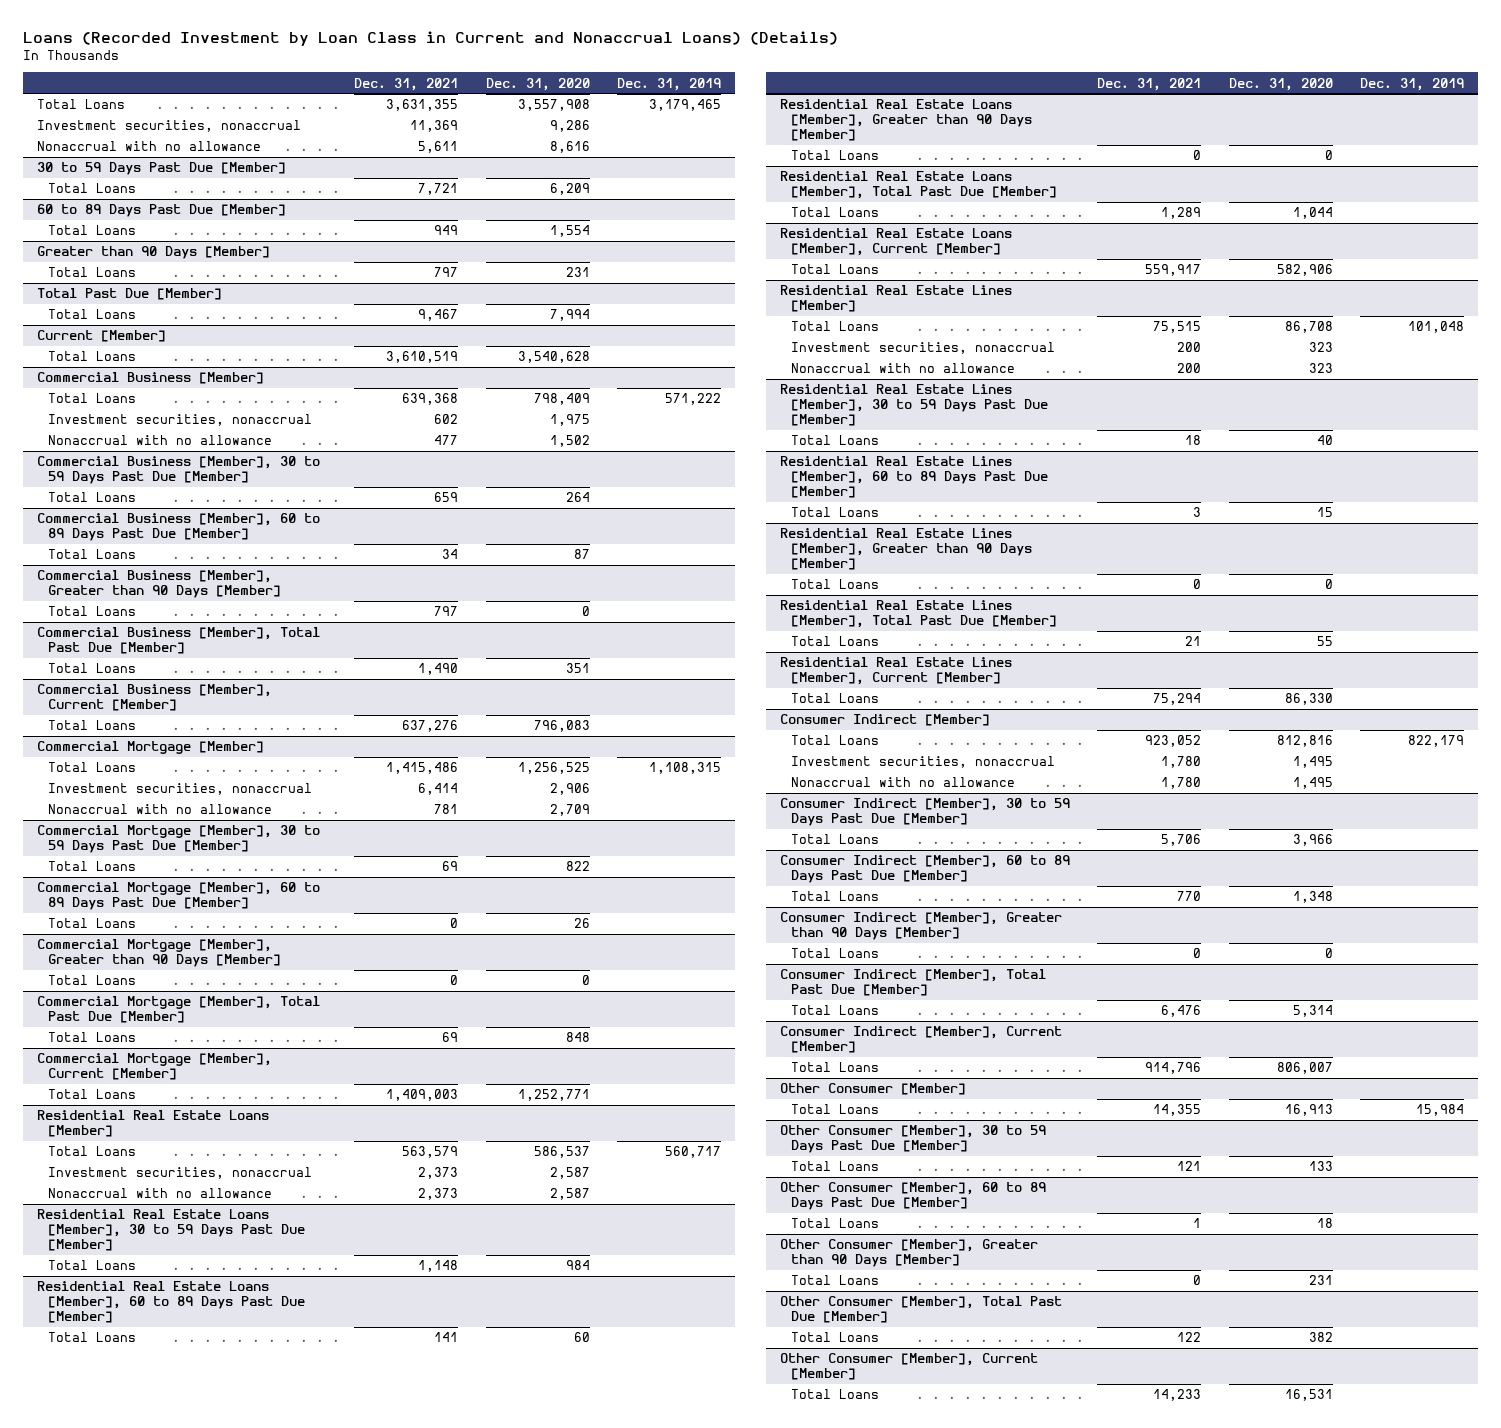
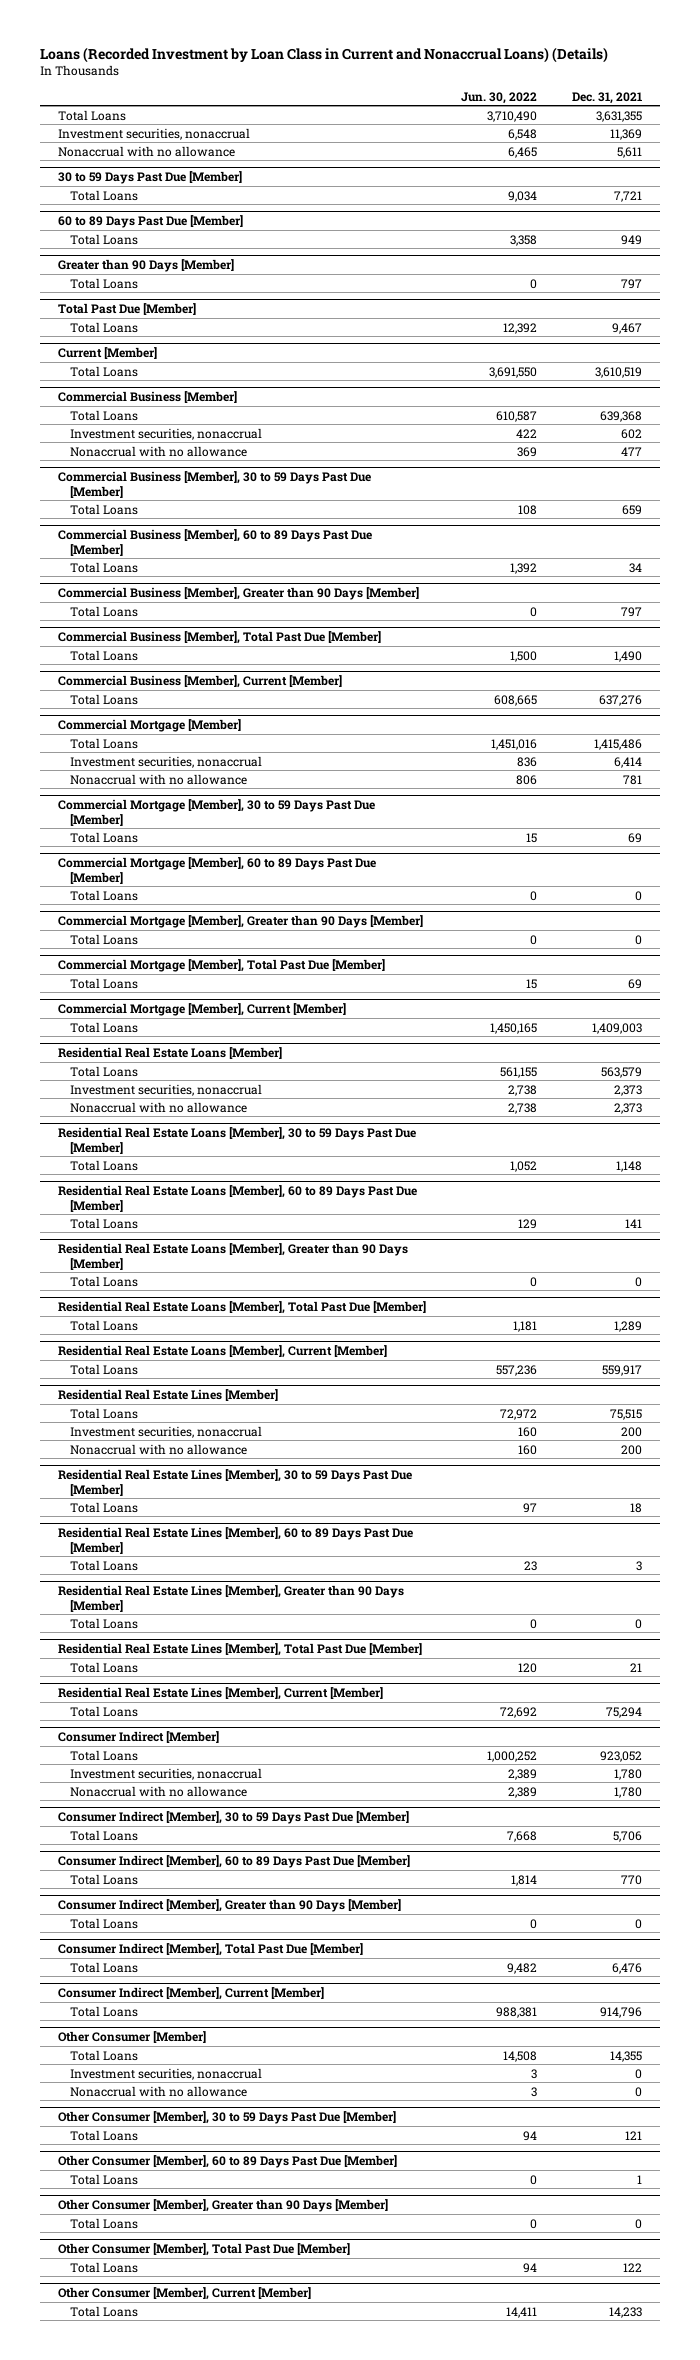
[485,77,590,91] Dec. 31, 2020 -> none
[616,77,721,91] Dec. 31, 2019 -> none
none -> [461,91,538,104] Jun. 30, 2022
none -> [70,2067,263,2080] Investment securities, nonaccrual
none -> [70,2085,248,2097] Nonaccrual with no allowance

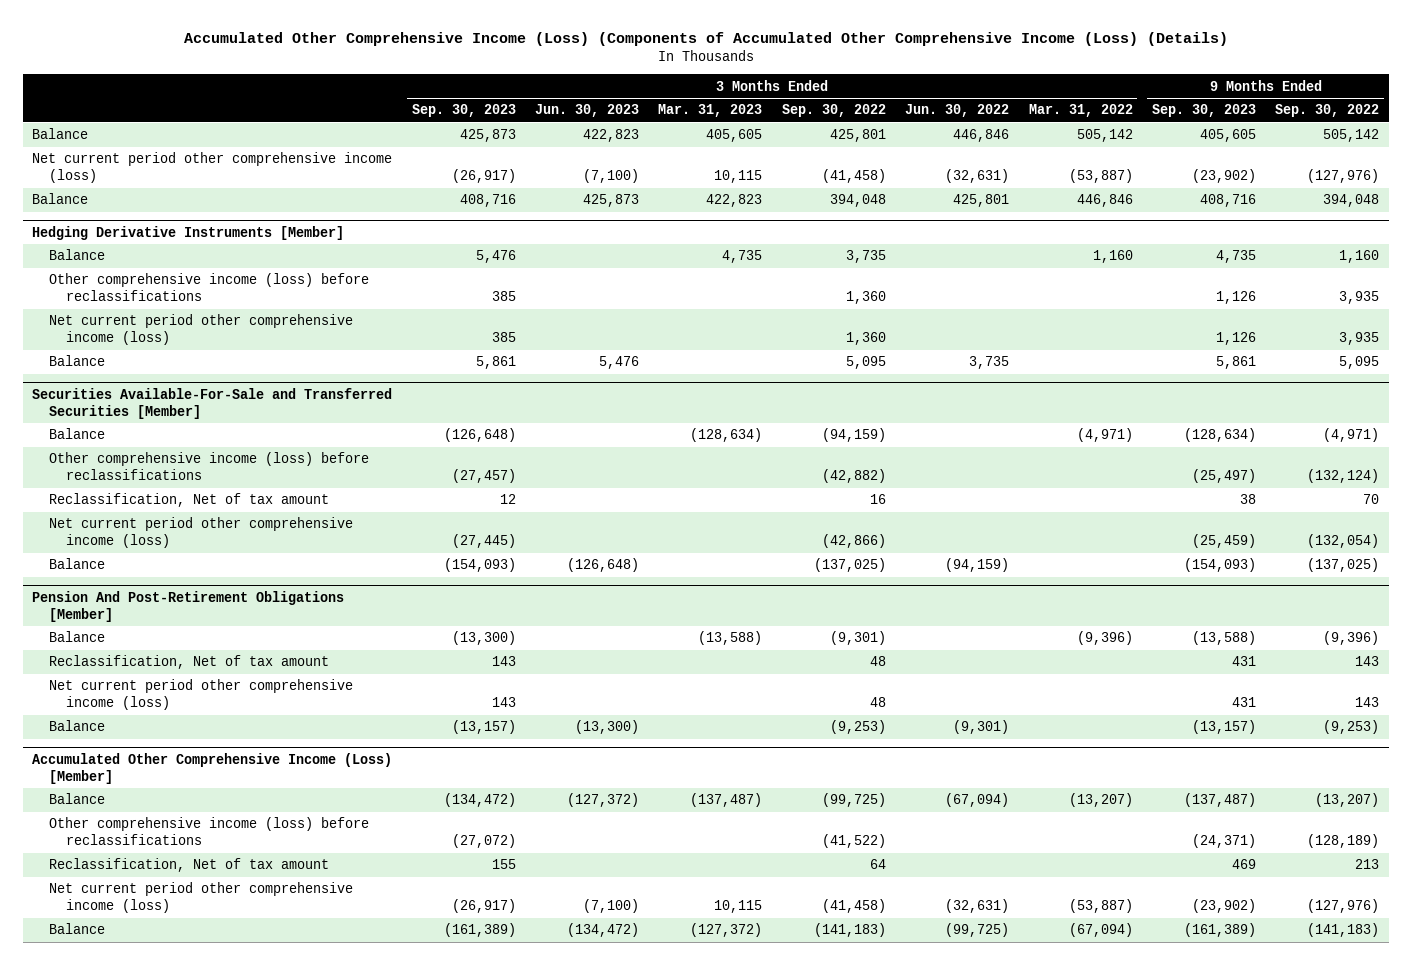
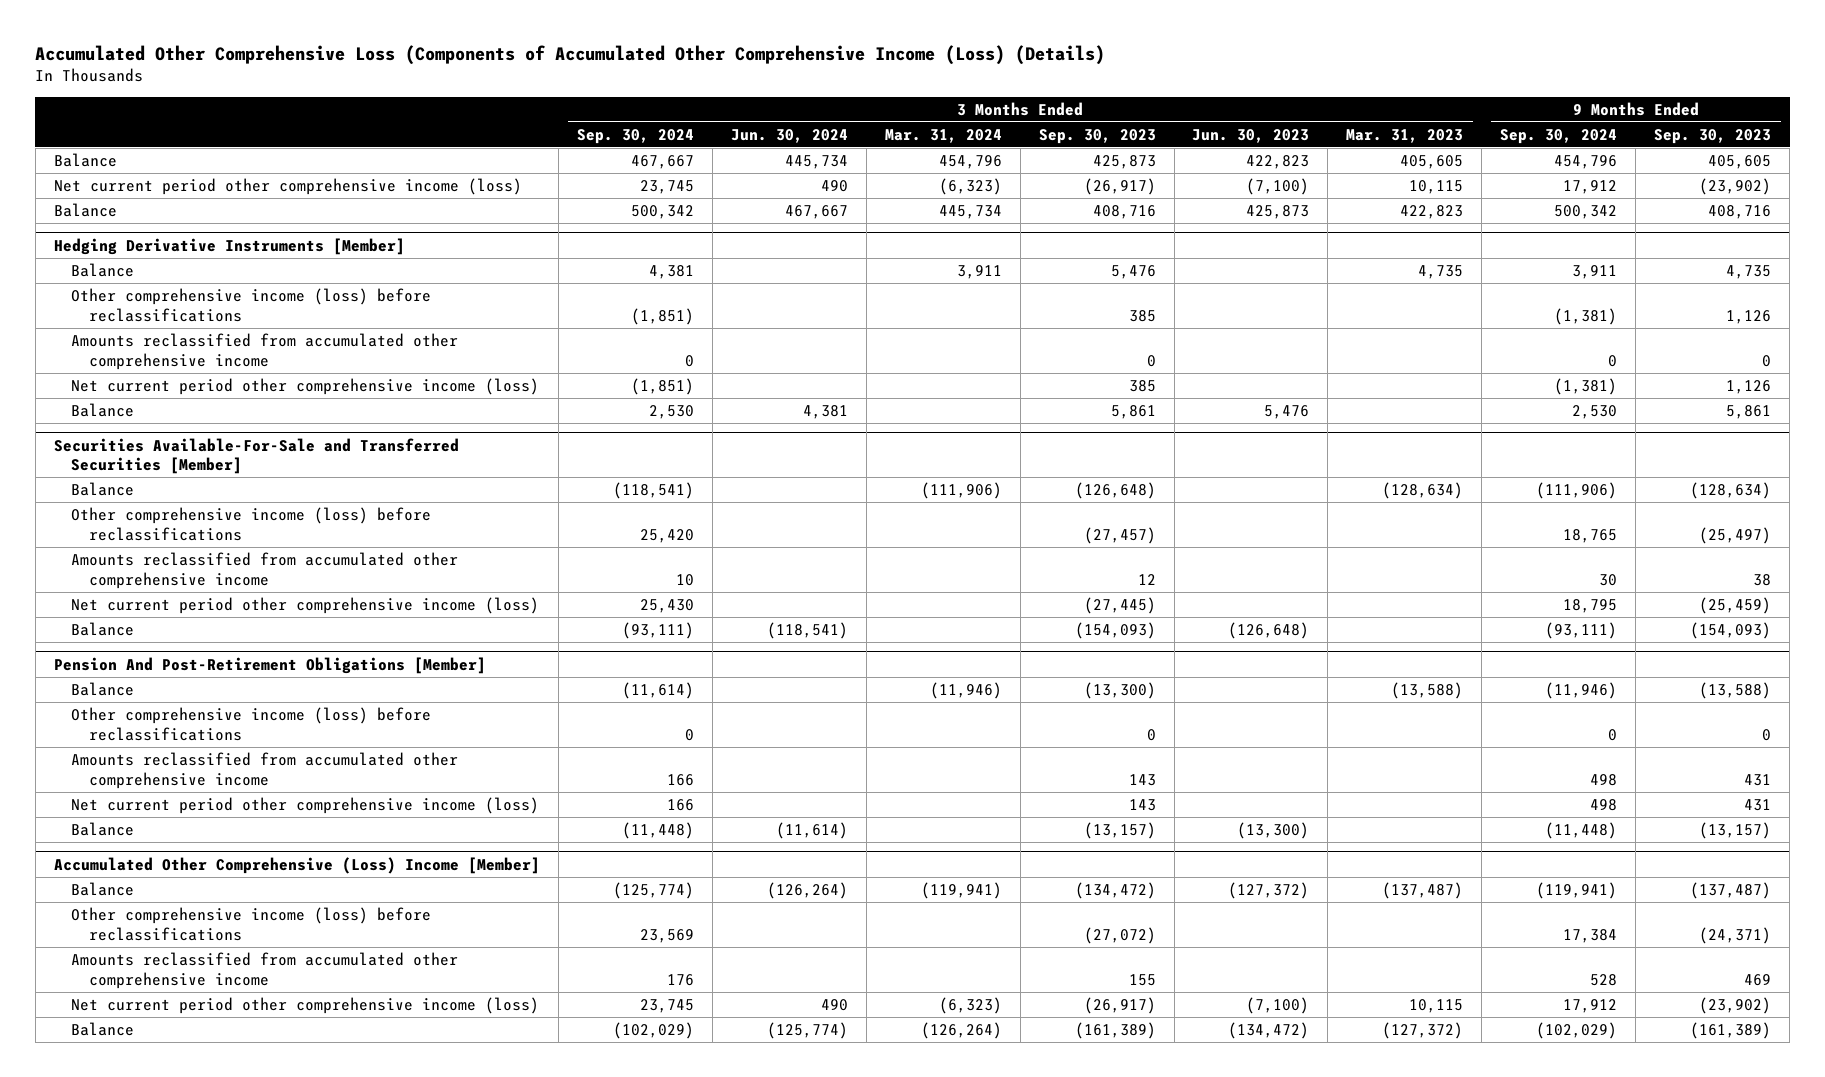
[183,32,1228,47] Accumulated Other Comprehensive Income (Loss) (Components of Accumulated Other Comprehensive Income (Loss) (Details) -> [35,44,1106,65] Accumulated Other Comprehensive Loss (Components of Accumulated Other Comprehensive Income (Loss) (Details)
[781,104,886,118] Sep. 30, 2022 -> none
[905,104,1010,118] Jun. 30, 2022 -> none
[1028,104,1133,118] Mar. 31, 2022 -> none
[1275,104,1380,118] Sep. 30, 2022 -> none
none -> [576,128,694,144] Sep. 30, 2024
none -> [730,128,848,143] Jun. 30, 2024
none -> [884,128,1002,143] Mar. 31, 2024
none -> [1500,128,1618,144] Sep. 30, 2024
none -> [71,333,459,370] Amounts reclassified from accumulated other comprehensive income
[49,493,330,508] Reclassification, Net of tax amount -> [71,552,459,589] Amounts reclassified from accumulated other comprehensive income
none -> [71,707,432,741] Other comprehensive income (loss) before reclassifications
[49,655,330,670] Reclassification, Net of tax amount -> [71,752,459,789] Amounts reclassified from accumulated other comprehensive income
[32,752,393,784] Accumulated Other Comprehensive Income (Loss) [Member] -> [53,856,540,874] Accumulated Other Comprehensive (Loss) Income [Member]
[49,858,330,873] Reclassification, Net of tax amount -> [71,952,459,989] Amounts reclassified from accumulated other comprehensive income

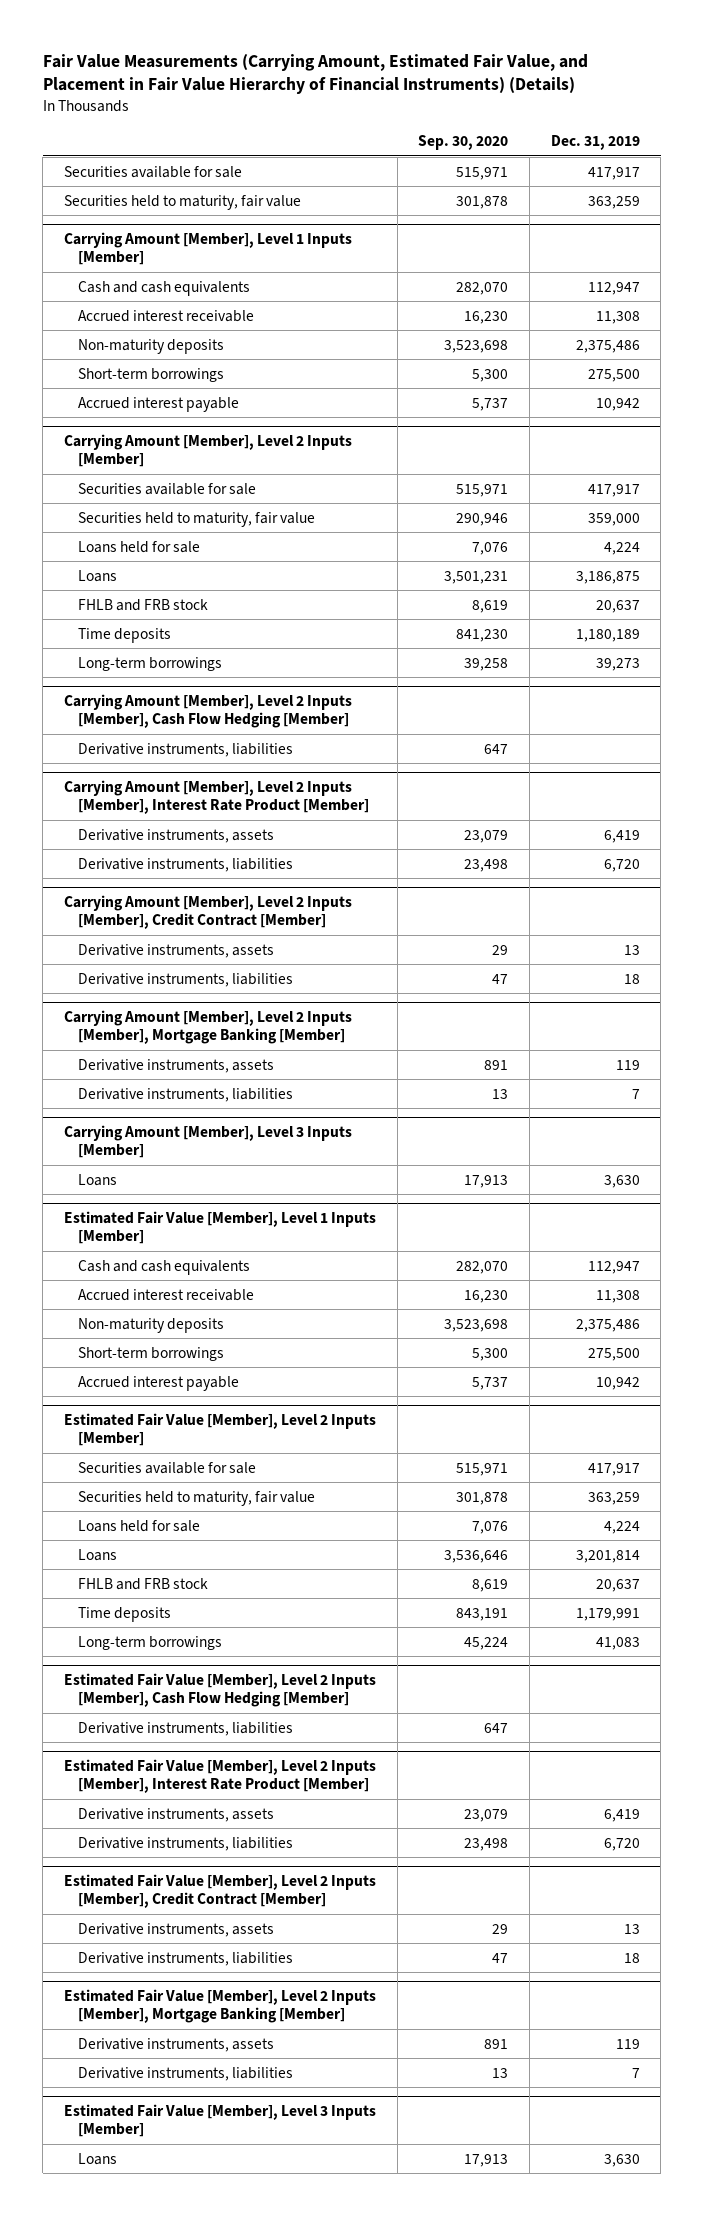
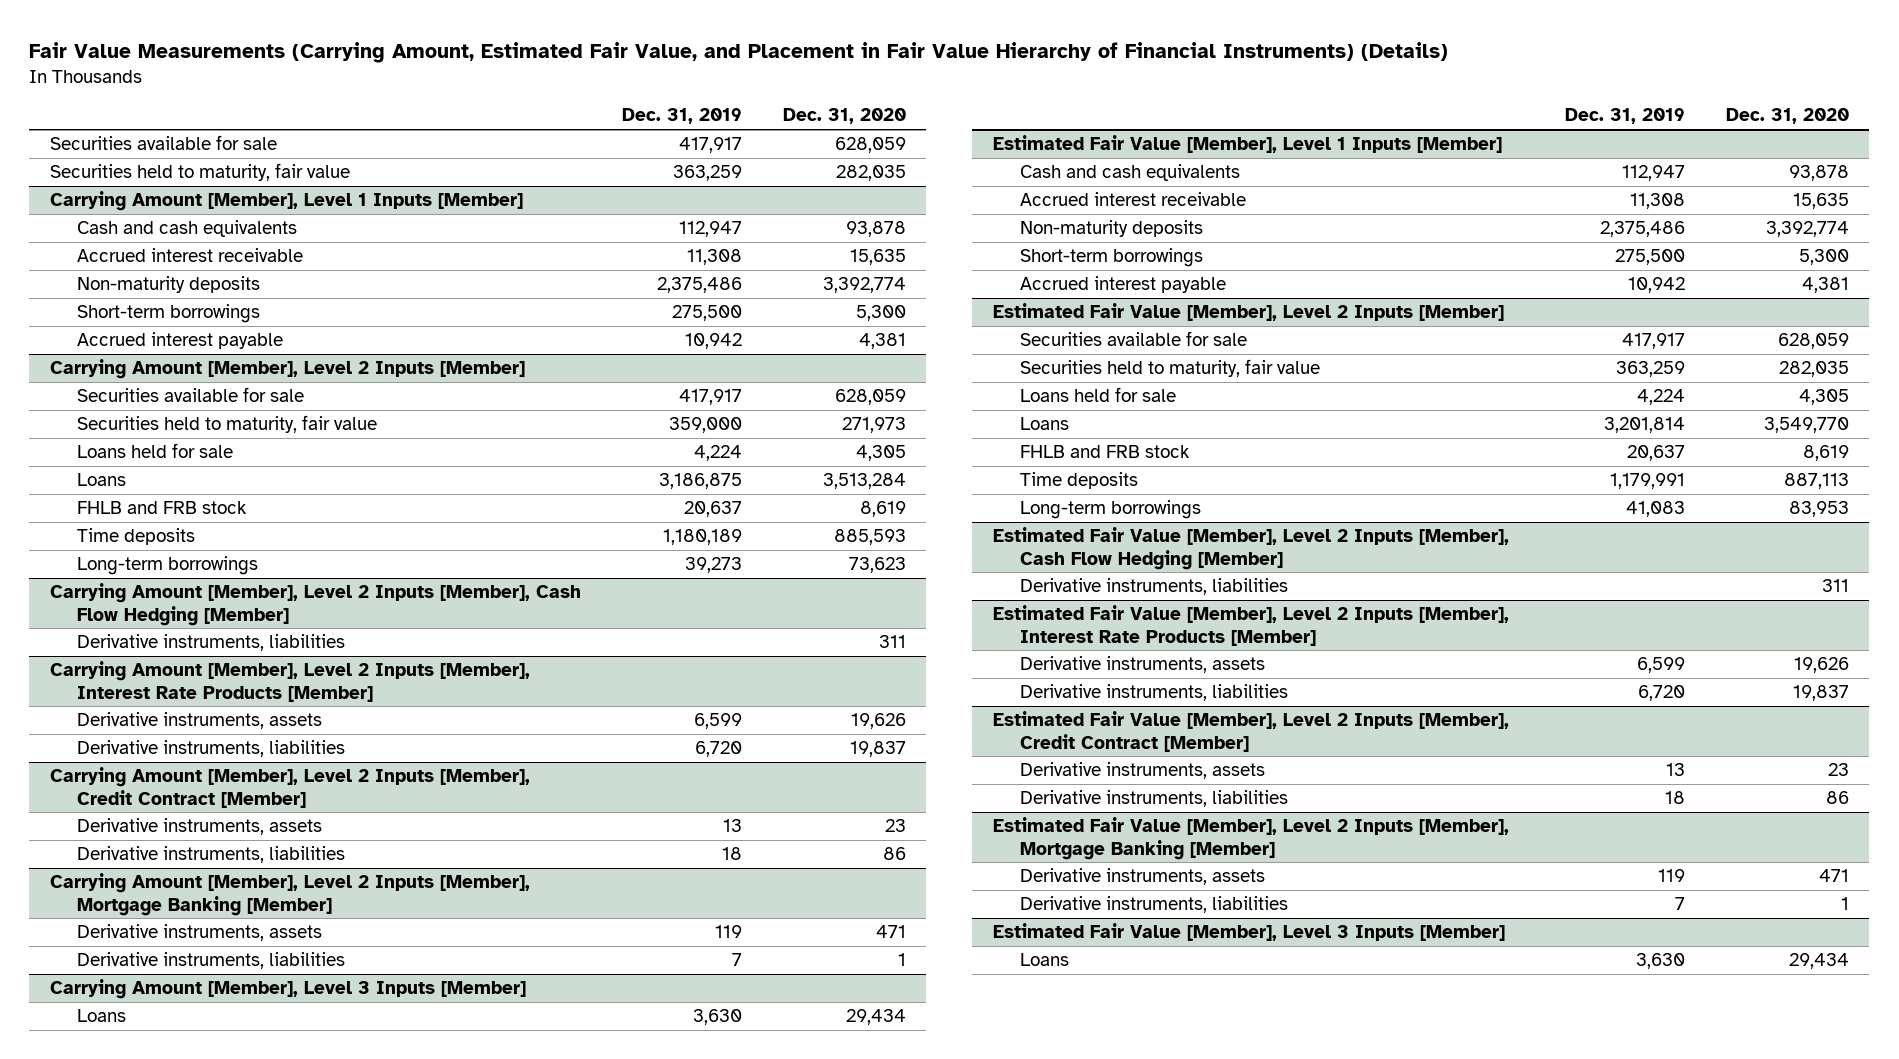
[418,134,509,150] Sep. 30, 2020 -> none
none -> [782,108,906,125] Dec. 31, 2020
[64,779,369,814] Carrying Amount [Member], Level 2 Inputs [Member], Interest Rate Product [Member] -> [49,661,530,702] Carrying Amount [Member], Level 2 Inputs [Member], Interest Rate Products [Member]
[603,829,640,843] 6,419 -> [693,713,742,730] 6,599
[64,1758,377,1793] Estimated Fair Value [Member], Level 2 Inputs [Member], Interest Rate Product [Member] -> [992,605,1509,646] Estimated Fair Value [Member], Level 2 Inputs [Member], Interest Rate Products [Member]
[603,1808,640,1822] 6,419 -> [1636,657,1685,674] 6,599

